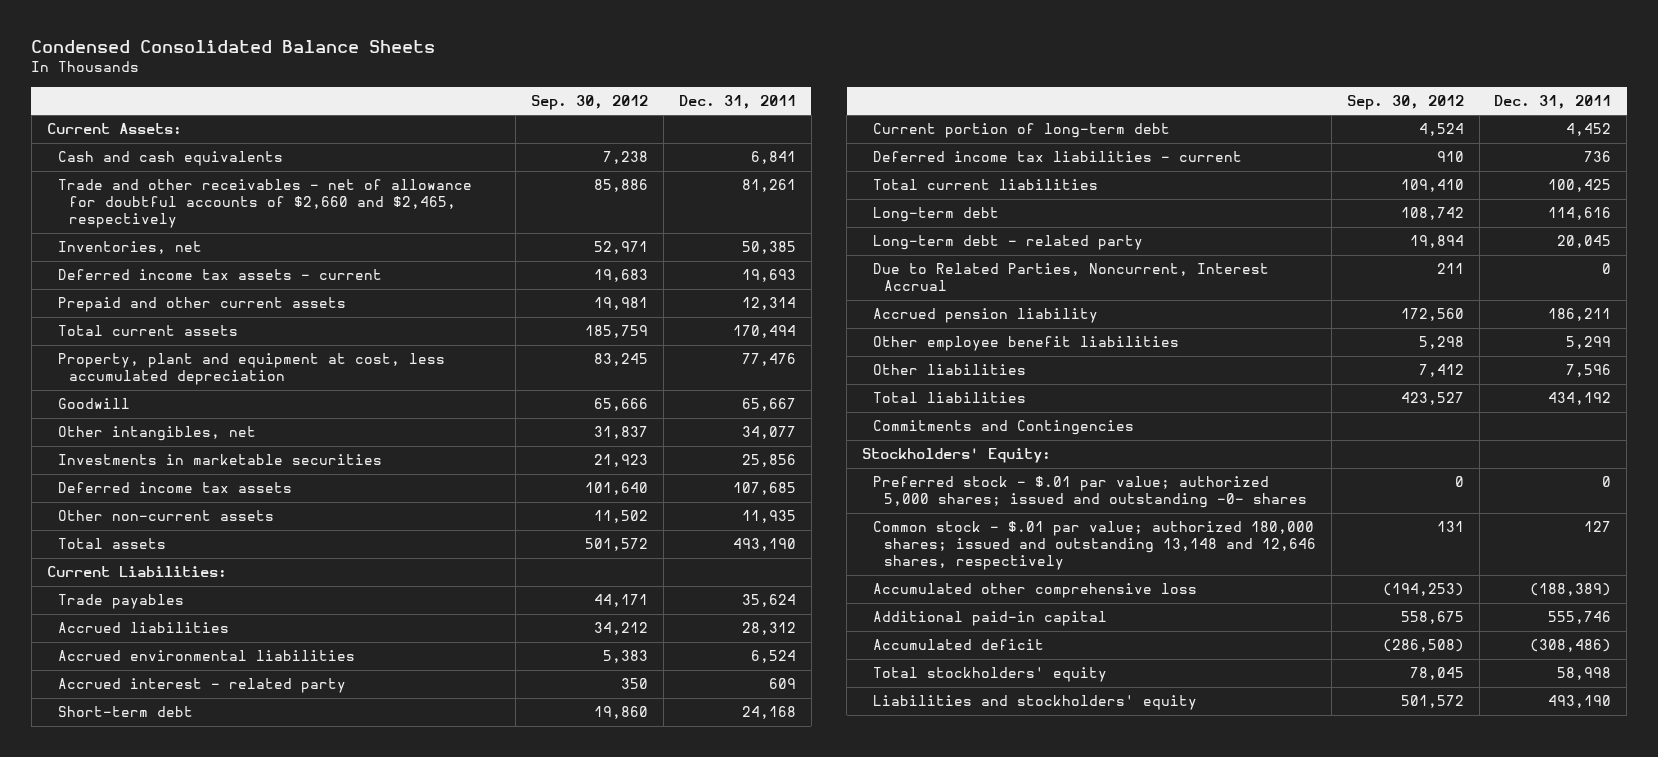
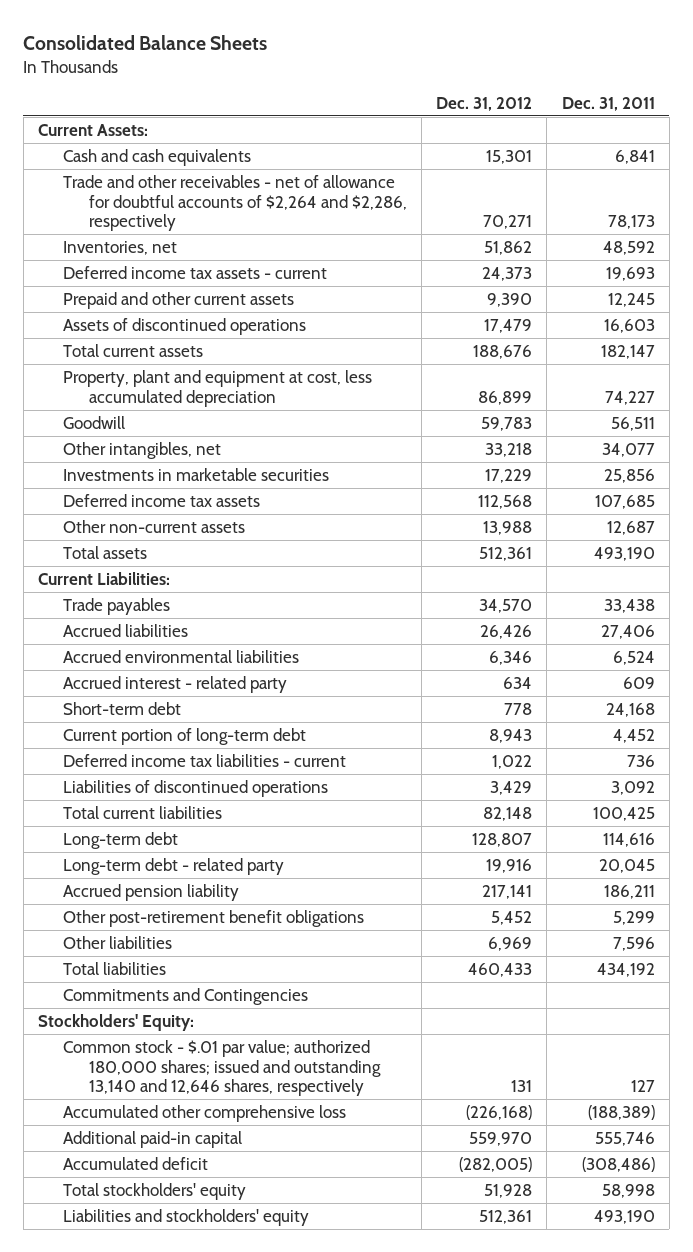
[31,40,436,54] Condensed Consolidated Balance Sheets -> [23,34,268,50] Consolidated Balance Sheets
[531,94,649,110] Sep. 30, 2012 -> none
none -> [436,96,533,111] Dec. 31, 2012
[57,179,472,229] Trade and other receivables - net of allowance for doubtful accounts of $2,660 and $2,465, respectively -> [63,174,407,232] Trade and other receivables - net of allowance for doubtful accounts of $2,264 and $2,286, respectively
[741,179,796,193] 81,261 -> [607,215,655,230] 78,173
[741,241,796,255] 50,385 -> [602,240,655,255] 48,592
[741,297,796,311] 12,314 -> [607,292,655,307] 12,245
none -> [63,317,307,335] Assets of discontinued operations
[732,325,796,339] 170,494 -> [600,344,655,359] 182,147
[741,353,796,367] 77,476 -> [604,390,655,405] 74,227
[741,398,796,412] 65,667 -> [610,416,655,431] 56,511
[741,510,796,524] 11,935 -> [606,520,655,535] 12,687
[741,594,796,608] 35,624 -> [603,598,655,613] 33,438
[741,622,796,636] 28,312 -> [600,624,655,639] 27,406
none -> [63,779,329,797] Liabilities of discontinued operations
[873,263,1270,292] Due to Related Parties, Noncurrent, Interest Accrual -> none
[873,336,1180,352] Other employee benefit liabilities -> [63,909,365,927] Other post-retirement benefit obligations
[873,476,1308,509] Preferred stock - $.01 par value; authorized 5,000 shares; issued and outstanding -0- shares -> none
[873,521,1317,571] Common stock - $.01 par value; authorized 180,000 shares; issued and outstanding 13,148 and 12,646 shares, respectively -> [63,1039,381,1097] Common stock - $.01 par value; authorized 180,000 shares; issued and outstanding 13,140 and 12,646 shares, respectively

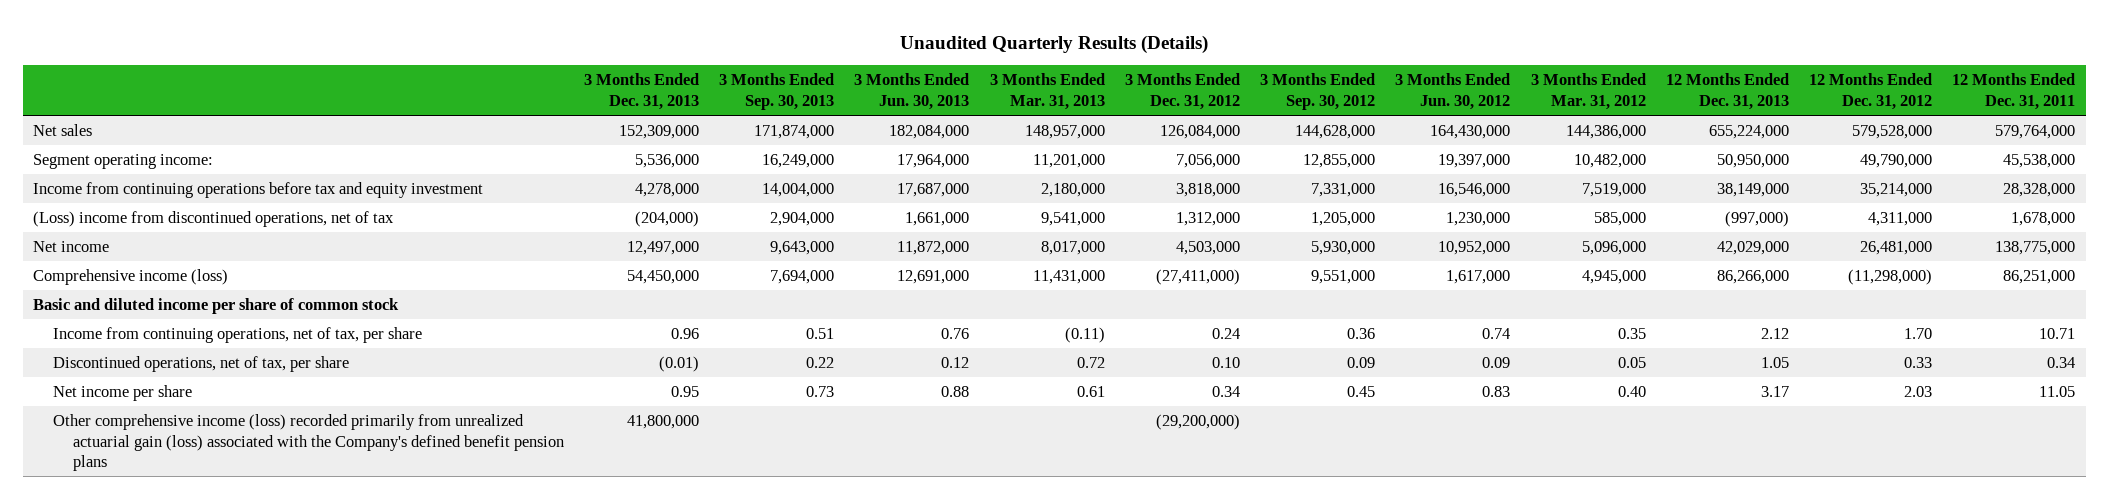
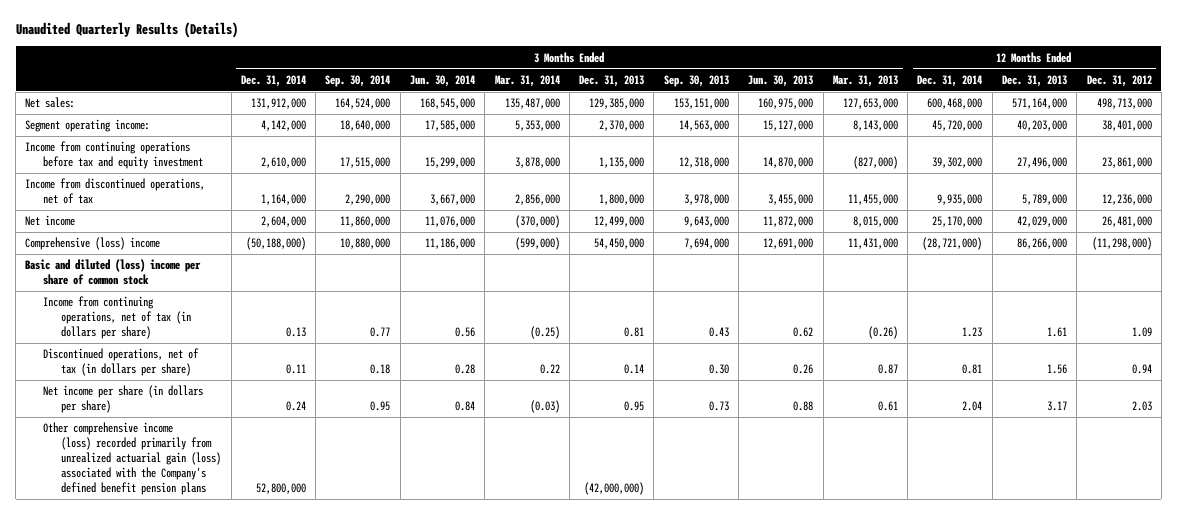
[1124,73,1240,110] 3 Months Ended Dec. 31, 2012 -> none
[1260,73,1376,110] 3 Months Ended Sep. 30, 2012 -> none
[1395,73,1511,110] 3 Months Ended Jun. 30, 2012 -> none
[1530,73,1646,110] 3 Months Ended Mar. 31, 2012 -> none
[1952,73,2076,110] 12 Months Ended Dec. 31, 2011 -> none
none -> [240,74,306,87] Dec. 31, 2014
none -> [325,74,391,87] Sep. 30, 2014
none -> [410,74,476,87] Jun. 30, 2014
none -> [494,74,560,87] Mar. 31, 2014
none -> [917,74,983,87] Dec. 31, 2014
[33,123,93,136] Net sales -> [25,97,76,109] Net sales:
[618,124,699,139] 152,309,000 -> [589,98,645,110] 129,385,000
[754,124,835,139] 171,874,000 -> [673,98,729,110] 153,151,000
[889,124,970,139] 182,084,000 -> [758,98,814,110] 160,975,000
[1024,124,1105,139] 148,957,000 -> [842,98,898,110] 127,653,000
[1708,124,1789,139] 655,224,000 -> [1011,98,1067,110] 571,164,000
[1852,124,1933,139] 579,528,000 -> [1096,98,1152,110] 498,713,000
[634,153,699,168] 5,536,000 -> [599,120,645,132] 2,370,000
[762,153,835,168] 16,249,000 -> [678,120,729,132] 14,563,000
[897,153,970,168] 17,964,000 -> [763,120,814,132] 15,127,000
[1032,153,1105,168] 11,201,000 -> [852,120,898,132] 8,143,000
[1716,153,1789,168] 50,950,000 -> [1016,120,1067,132] 40,203,000
[1860,153,1933,168] 49,790,000 -> [1101,120,1152,132] 38,401,000
[634,182,699,197] 4,278,000 -> [599,157,645,169] 1,135,000
[762,182,835,197] 14,004,000 -> [678,157,729,169] 12,318,000
[897,182,970,197] 17,687,000 -> [763,157,814,169] 14,870,000
[1040,182,1105,197] 2,180,000 -> [852,156,898,170] (827,000)
[1716,182,1789,197] 38,149,000 -> [1016,157,1067,169] 27,496,000
[1860,182,1933,197] 35,214,000 -> [1101,157,1152,169] 23,861,000
[33,210,395,227] (Loss) income from discontinued operations, net of tax -> [25,178,206,205] Income from discontinued operations, net of tax
[634,210,699,227] (204,000) -> [599,194,645,206] 1,800,000
[770,211,835,226] 2,904,000 -> [683,194,729,206] 3,978,000
[905,211,970,226] 1,661,000 -> [768,194,814,206] 3,455,000
[1040,211,1105,226] 9,541,000 -> [847,194,898,206] 11,455,000
[1724,210,1789,227] (997,000) -> [1021,194,1067,206] 5,789,000
[1868,211,1933,226] 4,311,000 -> [1101,194,1152,206] 12,236,000
[626,240,699,255] 12,497,000 -> [594,216,645,228] 12,499,000
[1040,240,1105,255] 8,017,000 -> [852,216,898,228] 8,015,000
[33,268,229,285] Comprehensive income (loss) -> [25,237,161,251] Comprehensive (loss) income
[33,297,400,314] Basic and diluted income per share of common stock -> [25,259,202,286] Basic and diluted (loss) income per share of common stock
[52,326,422,343] Income from continuing operations, net of tax, per share -> [43,296,192,340] Income from continuing operations, net of tax (in dollars per share)
[670,327,699,339] 0.96 -> [624,327,645,338] 0.81
[806,327,835,339] 0.51 -> [708,327,729,338] 0.43
[941,327,970,339] 0.76 -> [793,327,814,338] 0.62
[1064,326,1105,343] (0.11) -> [867,326,898,340] (0.26)
[1760,327,1789,339] 2.12 -> [1046,327,1067,338] 1.61
[1904,327,1933,339] 1.70 -> [1131,327,1152,338] 1.09
[52,355,349,372] Discontinued operations, net of tax, per share -> [43,348,200,377] Discontinued operations, net of tax (in dollars per share)
[658,355,699,372] (0.01) -> [624,364,645,375] 0.14
[806,356,835,368] 0.22 -> [708,364,729,375] 0.30
[941,356,970,368] 0.12 -> [793,364,814,375] 0.26
[1076,356,1105,368] 0.72 -> [877,364,898,375] 0.87
[1760,356,1789,368] 1.05 -> [1046,364,1067,375] 1.56
[1904,356,1933,368] 0.33 -> [1131,364,1152,375] 0.94
[52,384,192,401] Net income per share -> [43,385,204,414] Net income per share (in dollars per share)
[626,414,699,429] 41,800,000 -> [584,482,645,496] (42,000,000)

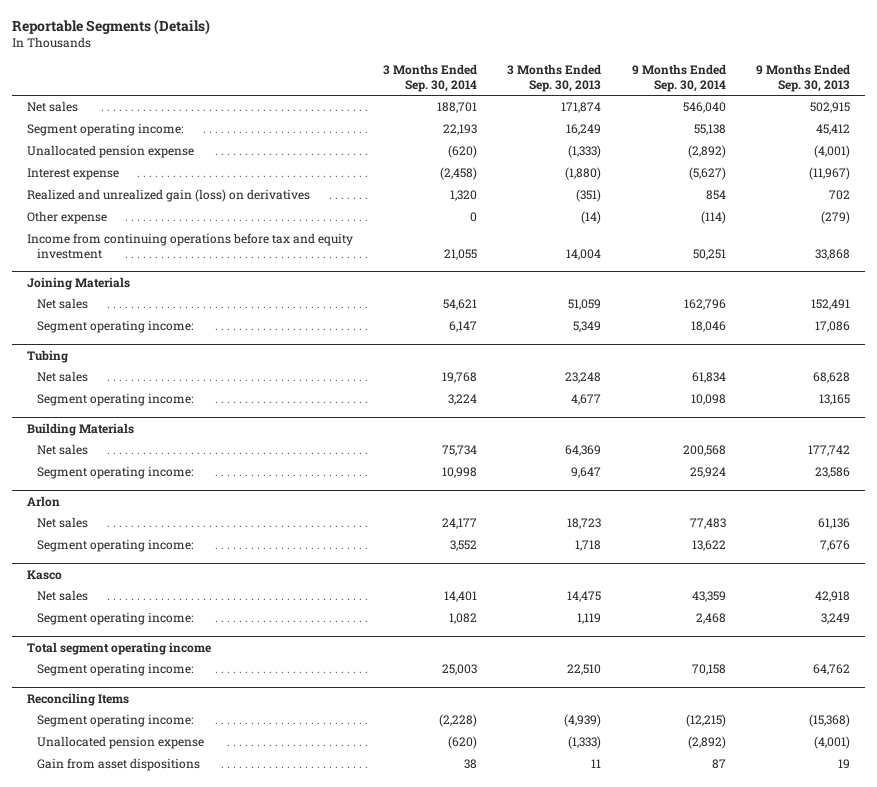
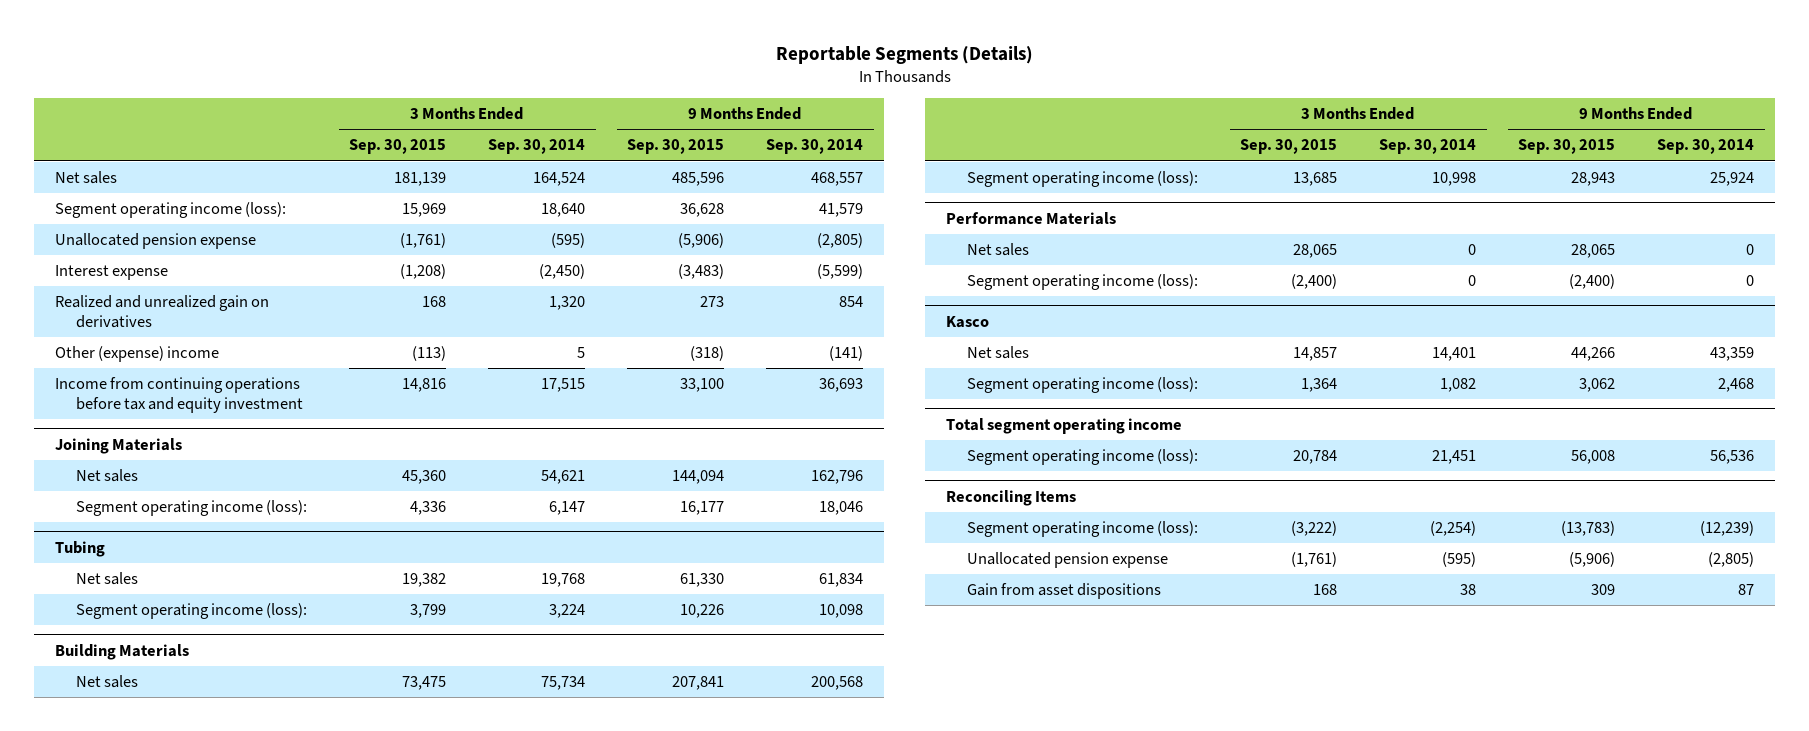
[507,64,602,92] 3 Months Ended Sep. 30, 2013 -> none
[755,64,850,92] 9 Months Ended Sep. 30, 2013 -> none
none -> [349,139,447,155] Sep. 30, 2015
none -> [627,139,725,155] Sep. 30, 2015
[437,102,478,114] 188,701 -> [533,172,586,187] 164,524
[682,102,726,114] 546,040 -> [811,172,864,187] 468,557
[26,123,183,137] Segment operating income: -> [55,202,287,219] Segment operating income (loss):
[443,124,478,136] 22,193 -> [541,203,586,218] 18,640
[693,124,726,136] 55,138 -> [819,203,864,218] 41,579
[448,145,478,159] (620) -> [551,233,586,249] (595)
[687,145,726,159] (2,892) -> [817,233,864,249] (2,805)
[440,167,478,181] (2,458) -> [539,264,586,280] (2,450)
[688,167,726,181] (5,627) -> [817,264,864,280] (5,599)
[26,189,310,203] Realized and unrealized gain (loss) on derivatives -> [55,295,270,328] Realized and unrealized gain on derivatives
[26,211,107,225] Other expense -> [55,346,220,363] Other (expense) income
[470,212,478,223] 0 -> [577,347,586,359] 5
[700,211,726,225] (114) -> [829,346,864,362] (141)
[444,248,478,260] 21,055 -> [541,378,586,393] 17,515
[692,248,726,260] 50,251 -> [819,378,864,393] 36,693
[37,320,194,334] Segment operating income: -> [76,500,308,517] Segment operating income (loss):
[37,393,194,407] Segment operating income: -> [76,603,308,620] Segment operating income (loss):
[26,495,60,507] Arlon -> none
[37,466,194,480] Segment operating income: -> [967,171,1199,188] Segment operating income (loss):
none -> [946,211,1117,225] Performance Materials
[442,518,478,530] 24,177 -> [1468,244,1477,256] 0
[689,518,726,530] 77,483 -> [1746,244,1755,256] 0
[37,539,194,553] Segment operating income: -> [967,274,1199,291] Segment operating income (loss):
[450,540,478,552] 3,552 -> [1468,275,1477,287] 0
[691,540,726,552] 13,622 -> [1746,275,1755,287] 0
[37,612,194,626] Segment operating income: -> [967,377,1199,394] Segment operating income (loss):
[37,663,194,677] Segment operating income: -> [967,449,1199,466] Segment operating income (loss):
[442,664,478,676] 25,003 -> [1432,450,1477,465] 21,451
[691,664,726,676] 70,158 -> [1710,450,1755,465] 56,536
[37,714,194,728] Segment operating income: -> [967,521,1199,538] Segment operating income (loss):
[439,714,478,728] (2,228) -> [1430,521,1477,537] (2,254)
[685,714,726,728] (12,215) -> [1700,521,1755,537] (12,239)
[448,736,478,750] (620) -> [1442,552,1477,568] (595)
[687,736,726,750] (2,892) -> [1708,552,1755,568] (2,805)

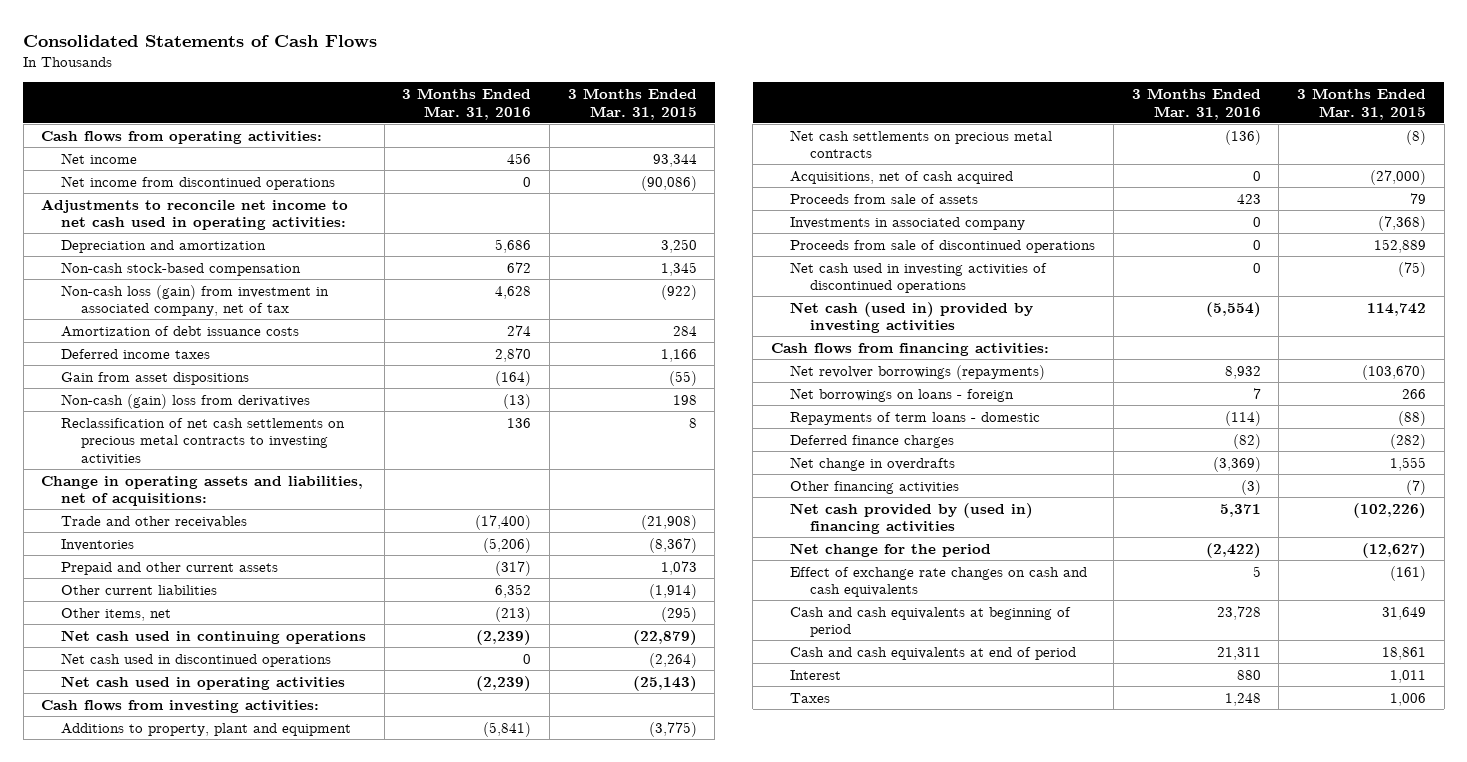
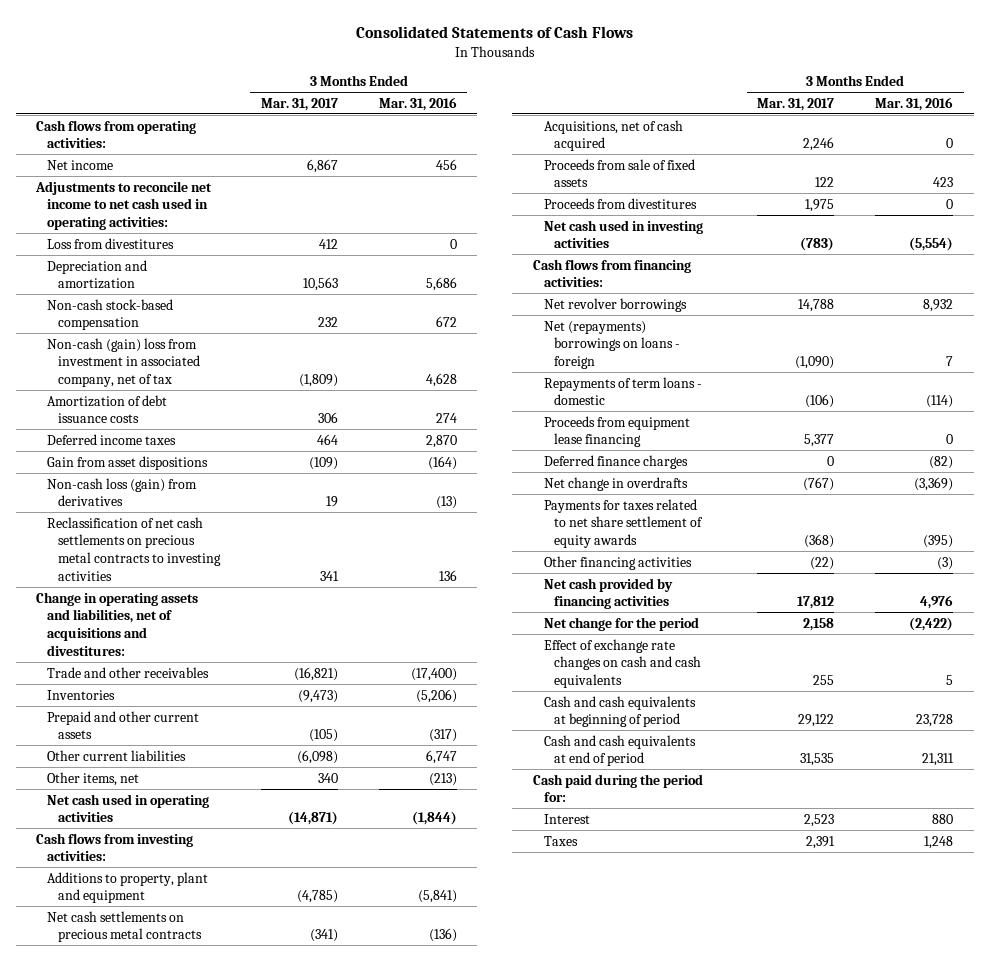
[567,88,697,120] 3 Months Ended Mar. 31, 2015 -> none
none -> [260,97,338,111] Mar. 31, 2017
[60,175,335,190] Net income from discontinued operations -> none
none -> [46,237,174,249] Loss from divestitures
[60,284,329,317] Non-cash loss (gain) from investment in associated company, net of tax -> [46,337,200,387] Non-cash (gain) loss from investment in associated company, net of tax
[60,393,310,409] Non-cash (gain) loss from derivatives -> [46,477,197,507] Non-cash loss (gain) from derivatives
[41,475,364,507] Change in operating assets and liabilities, net of acquisitions: -> [36,591,199,656] Change in operating assets and liabilities, net of acquisitions and divestitures:
[495,583,532,598] 6,352 -> [425,749,457,764] 6,747
[60,652,331,667] Net cash used in discontinued operations -> none
[60,675,345,690] Net cash used in operating activities -> none
[60,629,366,644] Net cash used in continuing operations -> [46,793,209,823] Net cash used in operating activities
[476,629,532,645] (2,239) -> [411,811,457,826] (1,844)
[790,216,1026,230] Investments in associated company -> none
[790,261,1048,294] Net cash used in investing activities of discontinued operations -> none
[790,193,979,204] Proceeds from sale of assets -> [543,158,695,188] Proceeds from sale of fixed assets
[790,239,1096,253] Proceeds from sale of discontinued operations -> [543,197,697,209] Proceeds from divestitures
[790,301,1034,334] Net cash (used in) provided by investing activities -> [543,219,703,249] Net cash used in investing activities
[790,364,1046,380] Net revolver borrowings (repayments) -> [543,297,687,312] Net revolver borrowings
[790,387,1015,402] Net borrowings on loans - foreign -> [543,320,681,369] Net (repayments) borrowings on loans - foreign
none -> [543,415,690,448] Proceeds from equipment lease financing
none -> [543,498,704,548] Payments for taxes related to net share settlement of equity awards
[790,502,1034,535] Net cash provided by (used in) financing activities -> [543,577,673,610] Net cash provided by financing activities
[1219,503,1261,517] 5,371 -> [920,595,954,610] 4,976
none -> [532,773,703,803] Cash paid during the period for:

